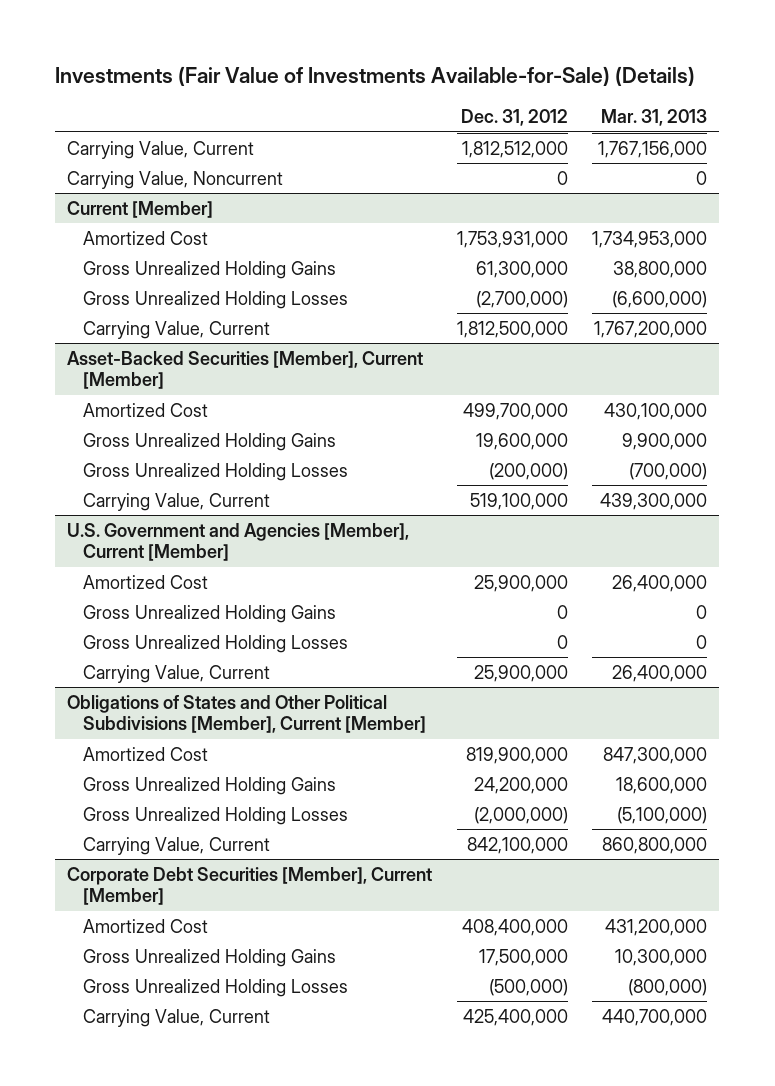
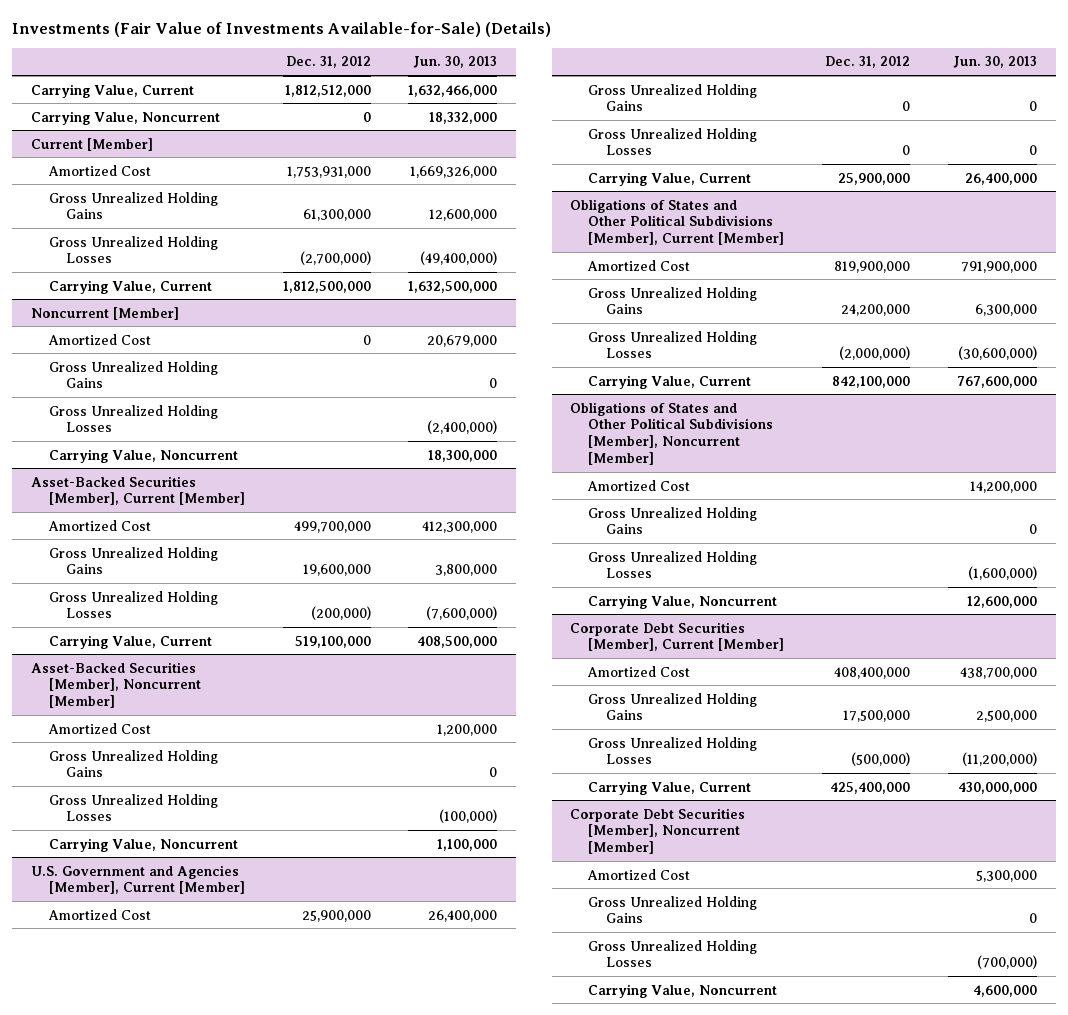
[601,109,708,127] Mar. 31, 2013 -> none
none -> [413,56,498,69] Jun. 30, 2013
none -> [31,306,180,320] Noncurrent [Member]
none -> [47,333,151,345] Amortized Cost
none -> [48,360,218,389] Gross Unrealized Holding Gains
none -> [48,404,218,433] Gross Unrealized Holding Losses
none -> [48,448,238,463] Carrying Value, Noncurrent
none -> [31,661,201,708] Asset-Backed Securities [Member], Noncurrent [Member]
none -> [47,722,151,734] Amortized Cost
none -> [48,749,218,778] Gross Unrealized Holding Gains
none -> [48,793,218,822] Gross Unrealized Holding Losses
none -> [48,837,238,852] Carrying Value, Noncurrent
none -> [570,401,774,465] Obligations of States and Other Political Subdivisions [Member], Noncurrent [Member]
none -> [587,479,691,491] Amortized Cost
none -> [588,506,758,535] Gross Unrealized Holding Gains
none -> [588,550,758,579] Gross Unrealized Holding Losses
none -> [588,594,778,609] Carrying Value, Noncurrent
none -> [570,807,746,854] Corporate Debt Securities [Member], Noncurrent [Member]
none -> [587,868,691,880] Amortized Cost
none -> [588,895,758,924] Gross Unrealized Holding Gains
none -> [588,939,758,968] Gross Unrealized Holding Losses
none -> [588,983,778,998] Carrying Value, Noncurrent

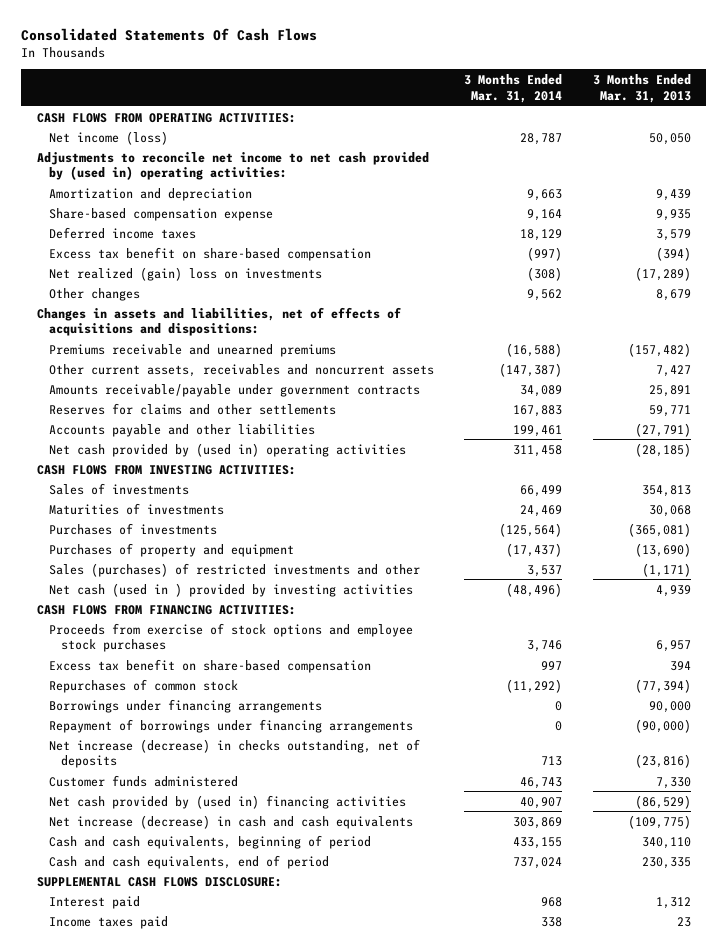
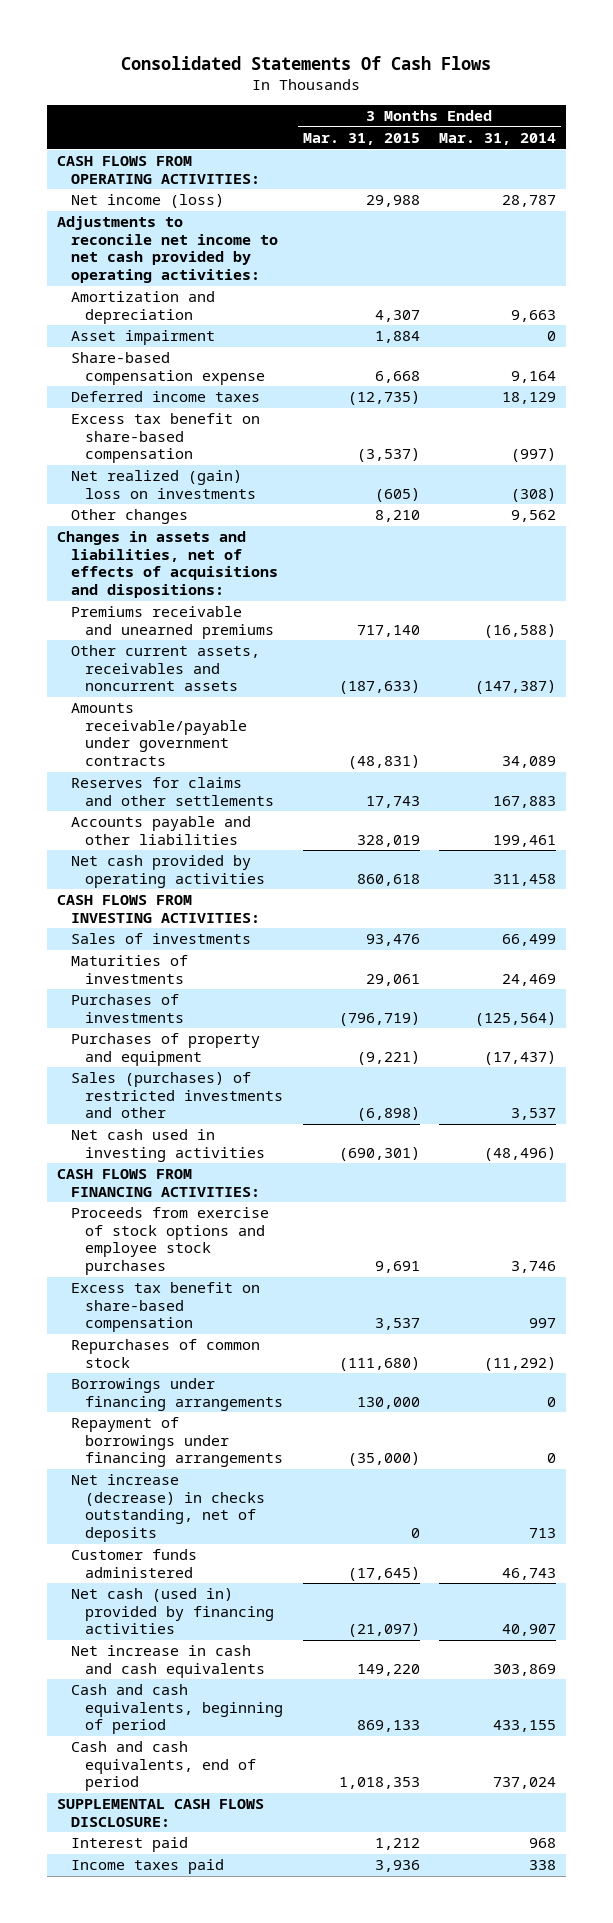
[592,73,691,103] 3 Months Ended Mar. 31, 2013 -> none
none -> [302,133,420,146] Mar. 31, 2015
[36,151,429,181] Adjustments to reconcile net income to net cash provided by (used in) operating activities: -> [56,216,279,283] Adjustments to reconcile net income to net cash provided by operating activities:
none -> [71,330,216,346] Asset impairment
[48,442,406,457] Net cash provided by (used in) operating activities -> [71,855,266,888] Net cash provided by operating activities
[48,582,413,597] Net cash (used in ) provided by investing activities -> [71,1129,266,1162] Net cash used in investing activities
[48,794,406,809] Net cash provided by (used in) financing activities -> [71,1588,275,1635] Net cash (used in) provided by financing activities
[48,814,413,829] Net increase (decrease) in cash and cash equivalents -> [71,1645,266,1678] Net increase in cash and cash equivalents

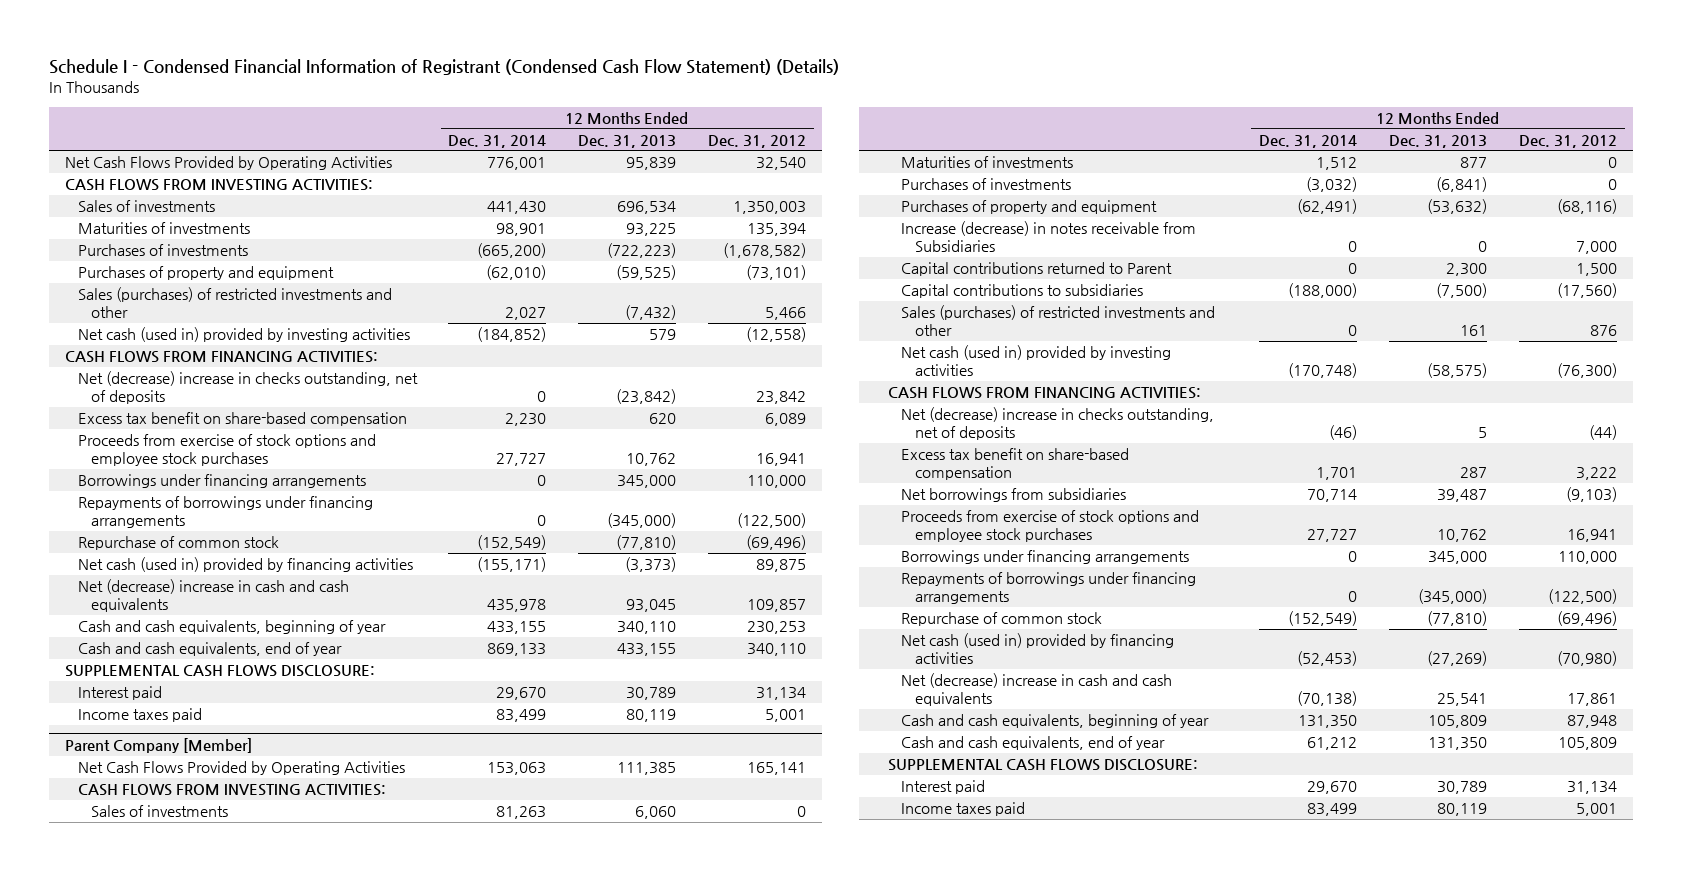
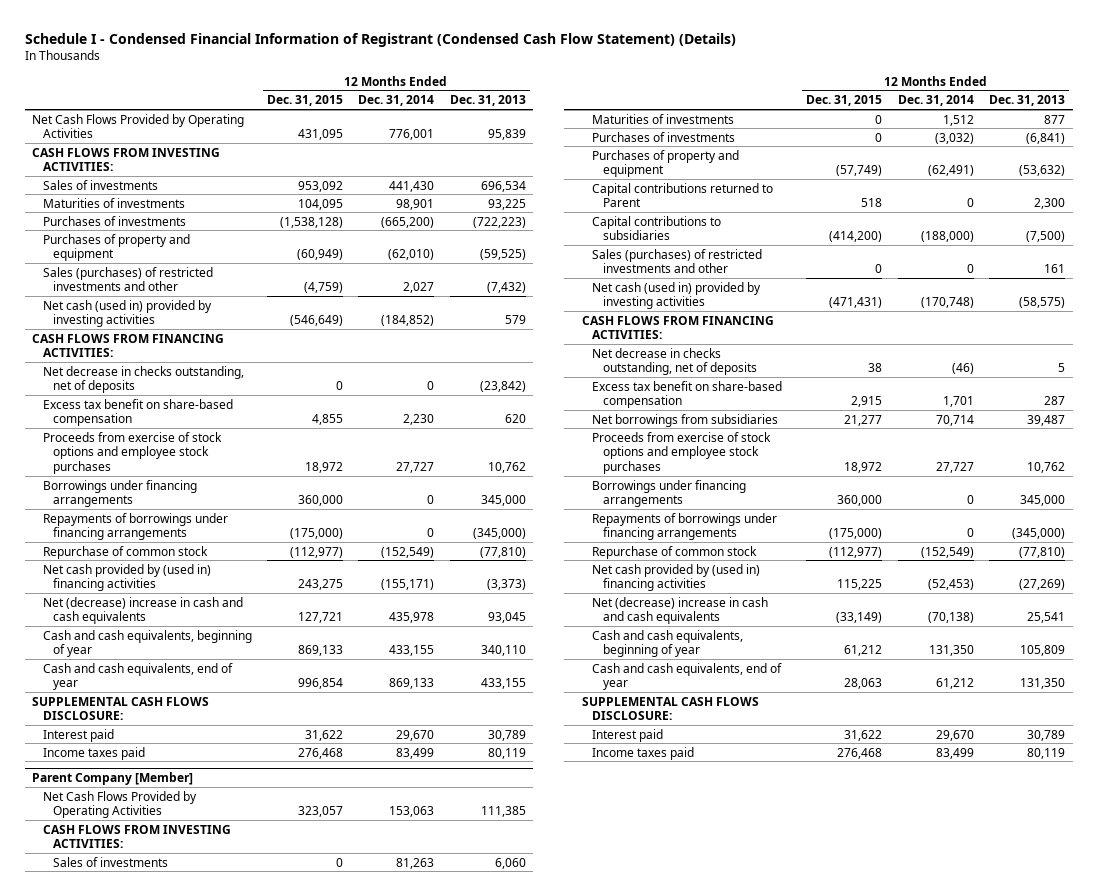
[708,134,807,148] Dec. 31, 2012 -> none
none -> [267,95,344,107] Dec. 31, 2015
[77,371,418,405] Net (decrease) increase in checks outstanding, net of deposits -> [42,365,244,394] Net decrease in checks outstanding, net of deposits
[77,557,413,573] Net cash (used in) provided by financing activities -> [42,563,211,592] Net cash provided by (used in) financing activities
[901,221,1197,253] Increase (decrease) in notes receivable from Subsidiaries -> none
[901,407,1215,441] Net (decrease) increase in checks outstanding, net of deposits -> [592,347,757,376] Net decrease in checks outstanding, net of deposits
[901,633,1175,665] Net cash (used in) provided by financing activities -> [592,563,761,592] Net cash provided by (used in) financing activities

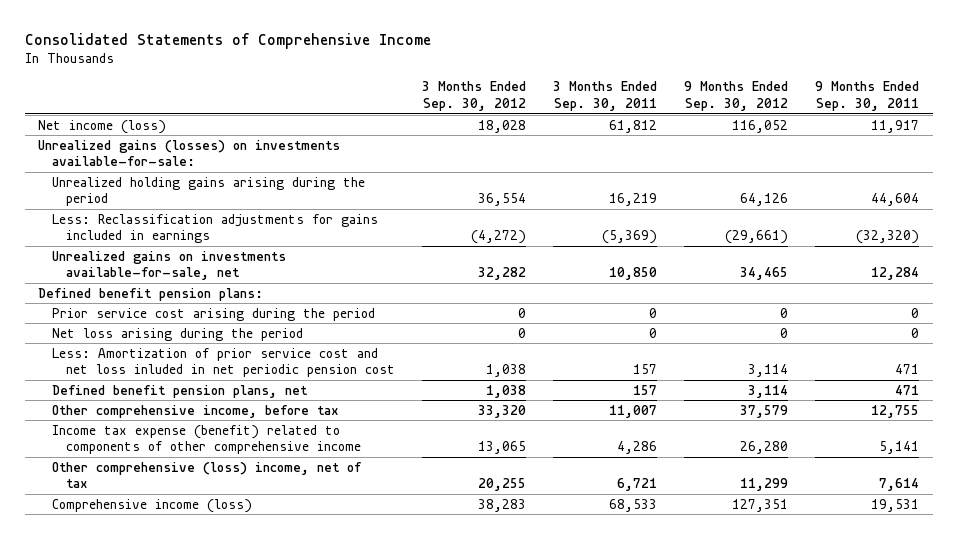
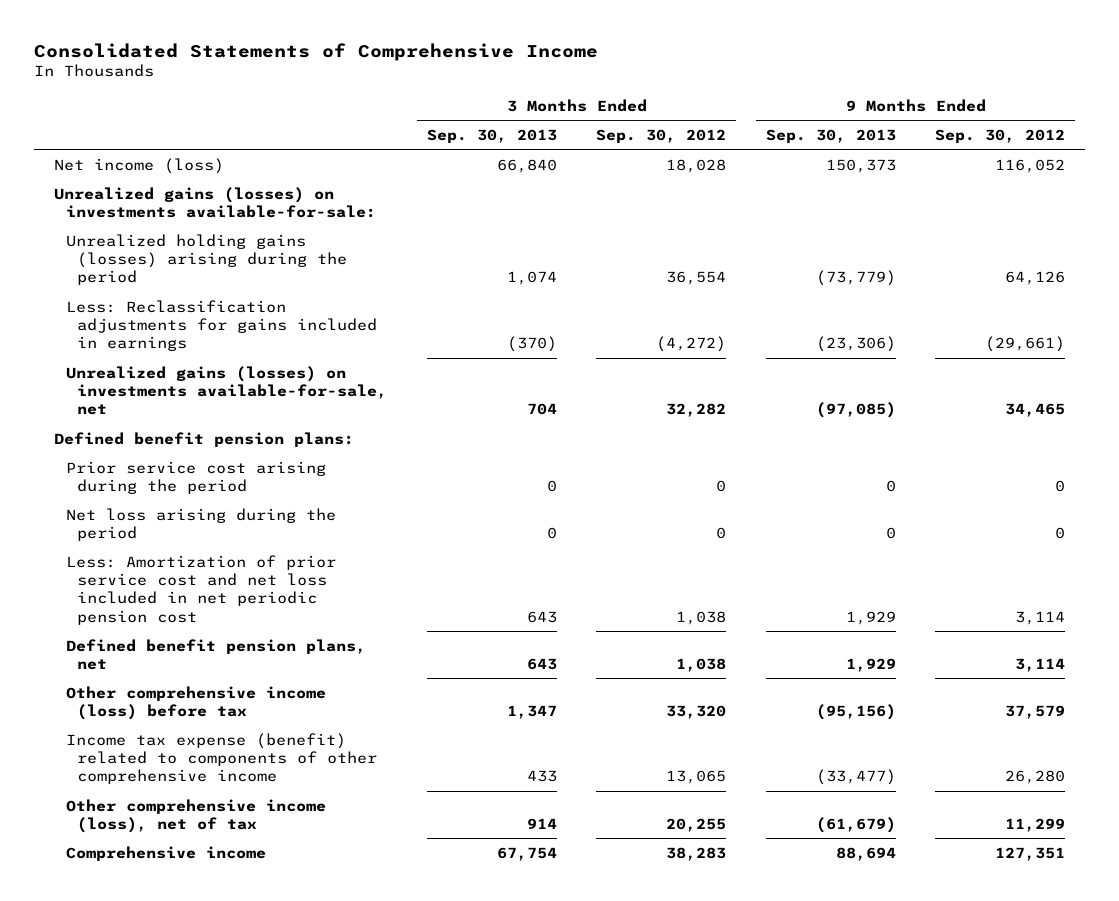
[553,81,658,111] 3 Months Ended Sep. 30, 2011 -> none
[815,81,920,111] 9 Months Ended Sep. 30, 2011 -> none
none -> [426,128,557,143] Sep. 30, 2013
none -> [765,128,896,143] Sep. 30, 2013
[52,176,366,207] Unrealized holding gains arising during the period -> [65,233,348,286] Unrealized holding gains (losses) arising during the period
[52,250,287,281] Unrealized gains on investments available-for-sale, net -> [65,365,388,416] Unrealized gains (losses) on investments available-for-sale, net
[52,347,396,378] Less: Amortization of prior service cost and net loss inluded in net periodic pension cost -> [65,554,336,625] Less: Amortization of prior service cost and net loss included in net periodic pension cost
[52,404,340,418] Other comprehensive income, before tax -> [65,685,326,721] Other comprehensive income (loss) before tax
[52,461,362,489] Other comprehensive (loss) income, net of tax -> [65,798,326,834] Other comprehensive income (loss), net of tax
[52,498,253,513] Comprehensive income (loss) -> [65,845,266,861] Comprehensive income

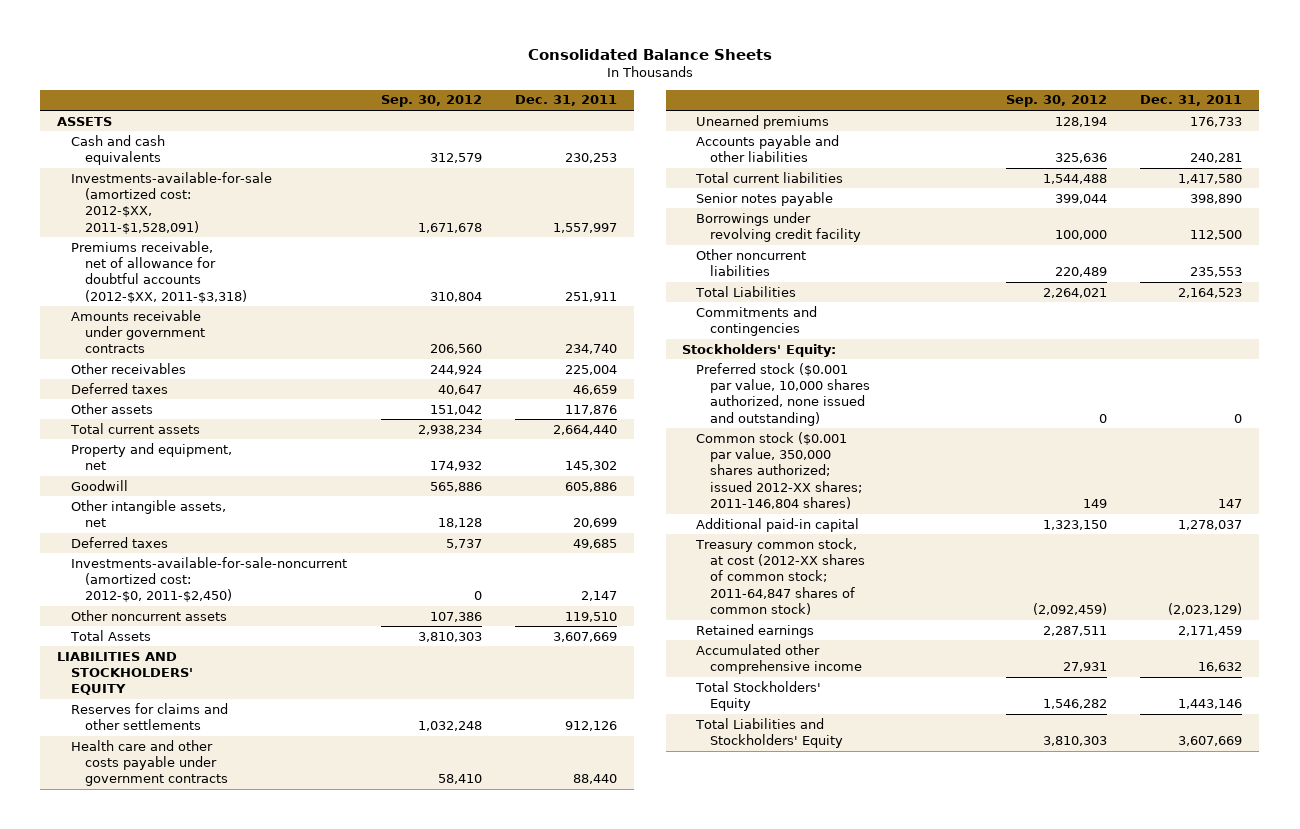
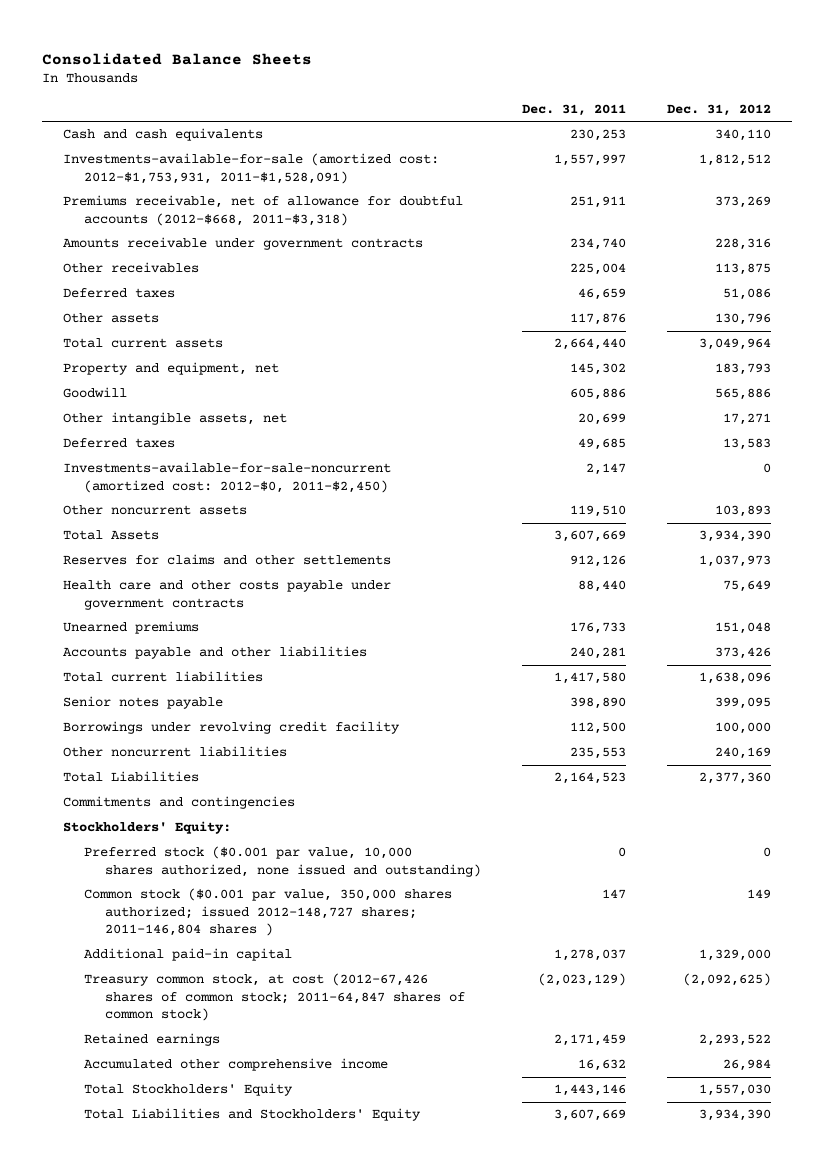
[380,95,482,108] Sep. 30, 2012 -> none
none -> [667,103,772,116] Dec. 31, 2012
[57,116,113,126] ASSETS -> none
[71,171,273,234] Investments-available-for-sale (amortized cost: 2012-$XX, 2011-$1,528,091) -> [62,153,439,184] Investments-available-for-sale (amortized cost: 2012-$1,753,931, 2011-$1,528,091)
[71,240,247,303] Premiums receivable, net of allowance for doubtful accounts (2012-$XX, 2011-$3,318) -> [62,195,463,226] Premiums receivable, net of allowance for doubtful accounts (2012-$668, 2011-$3,318)
[57,651,194,696] LIABILITIES AND STOCKHOLDERS' EQUITY -> none
[696,431,863,509] Common stock ($0.001 par value, 350,000 shares authorized; issued 2012-XX shares; 2011-146,804 shares) -> [83,888,452,937] Common stock ($0.001 par value, 350,000 shares authorized; issued 2012-148,727 shares; 2011-146,804 shares )
[695,537,866,615] Treasury common stock, at cost (2012-XX shares of common stock; 2011-64,847 shares of common stock) -> [83,973,465,1022] Treasury common stock, at cost (2012-67,426 shares of common stock; 2011-64,847 shares of common stock)

